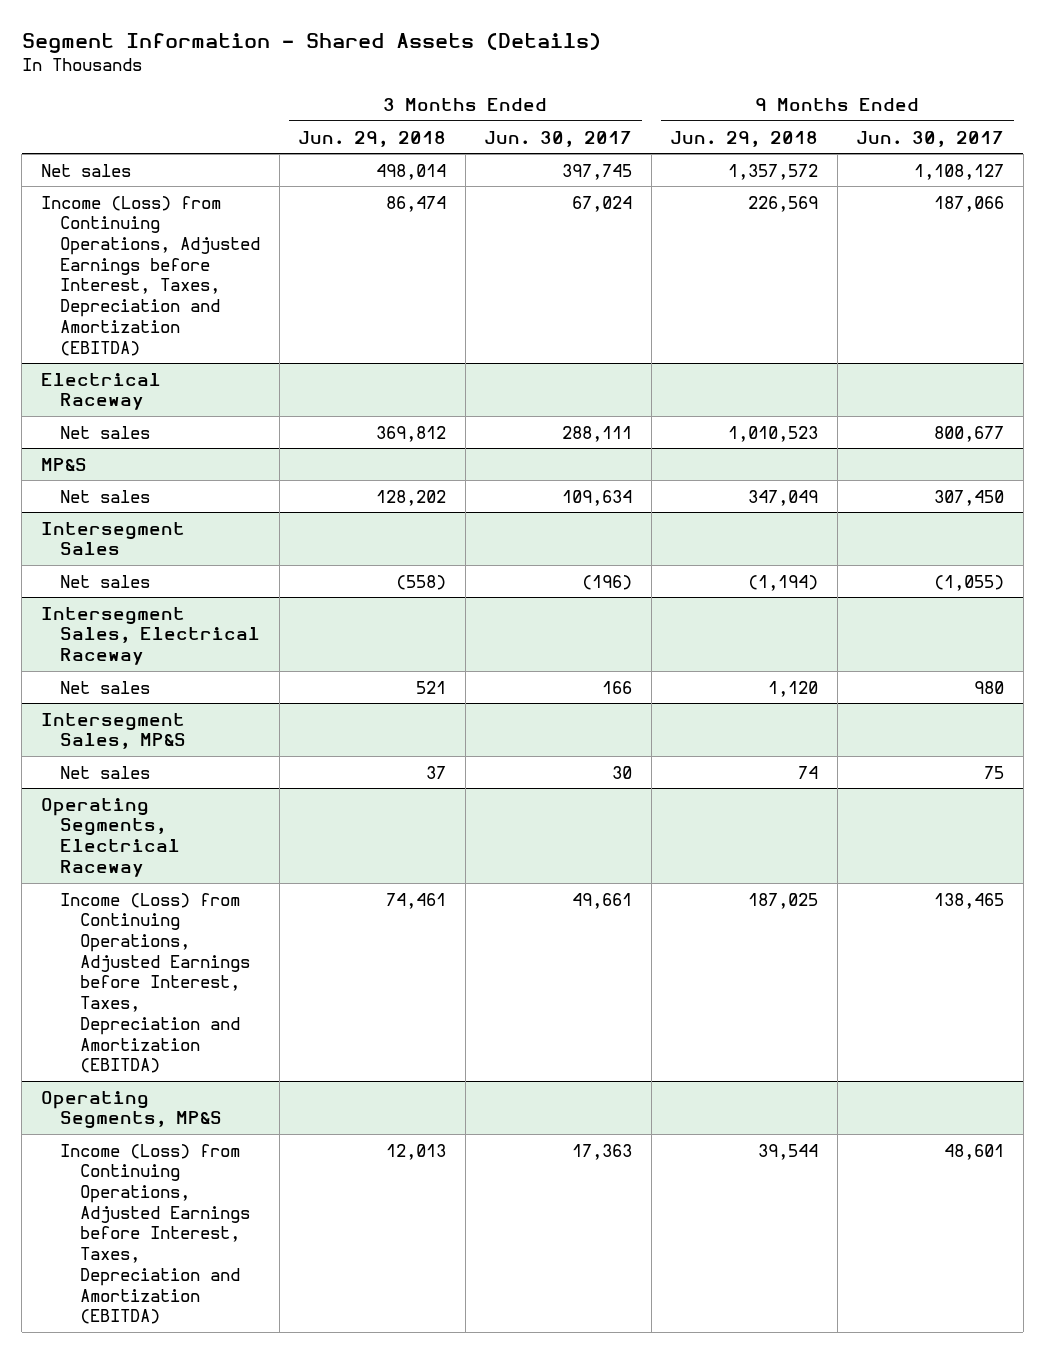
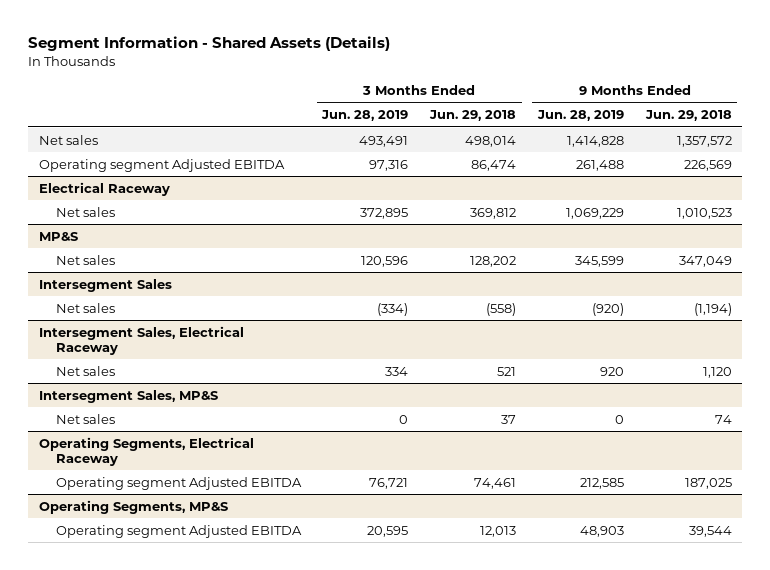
[484,130,633,147] Jun. 30, 2017 -> none
[856,130,1005,147] Jun. 30, 2017 -> none
none -> [321,110,409,122] Jun. 28, 2019
none -> [536,110,624,122] Jun. 28, 2019
[40,195,261,356] Income (Loss) from Continuing Operations, Adjusted Earnings before Interest, Taxes, Depreciation and Amortization (EBITDA) -> [38,158,285,172] Operating segment Adjusted EBITDA
[60,892,250,1074] Income (Loss) from Continuing Operations, Adjusted Earnings before Interest, Taxes, Depreciation and Amortization (EBITDA) -> [55,476,302,490] Operating segment Adjusted EBITDA
[60,1143,250,1325] Income (Loss) from Continuing Operations, Adjusted Earnings before Interest, Taxes, Depreciation and Amortization (EBITDA) -> [55,524,302,538] Operating segment Adjusted EBITDA

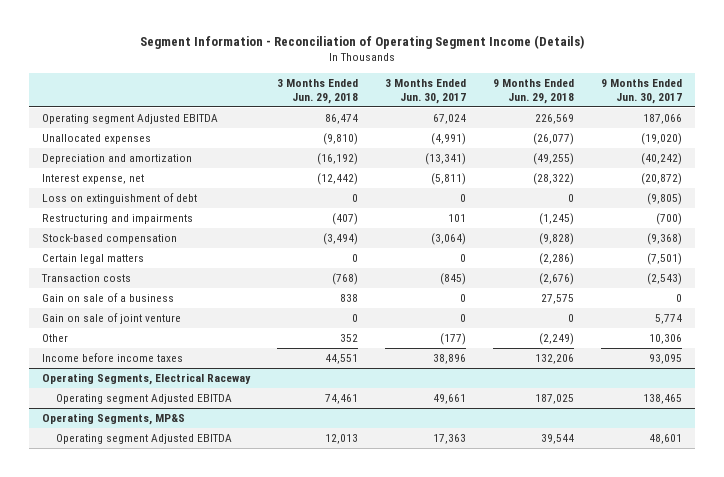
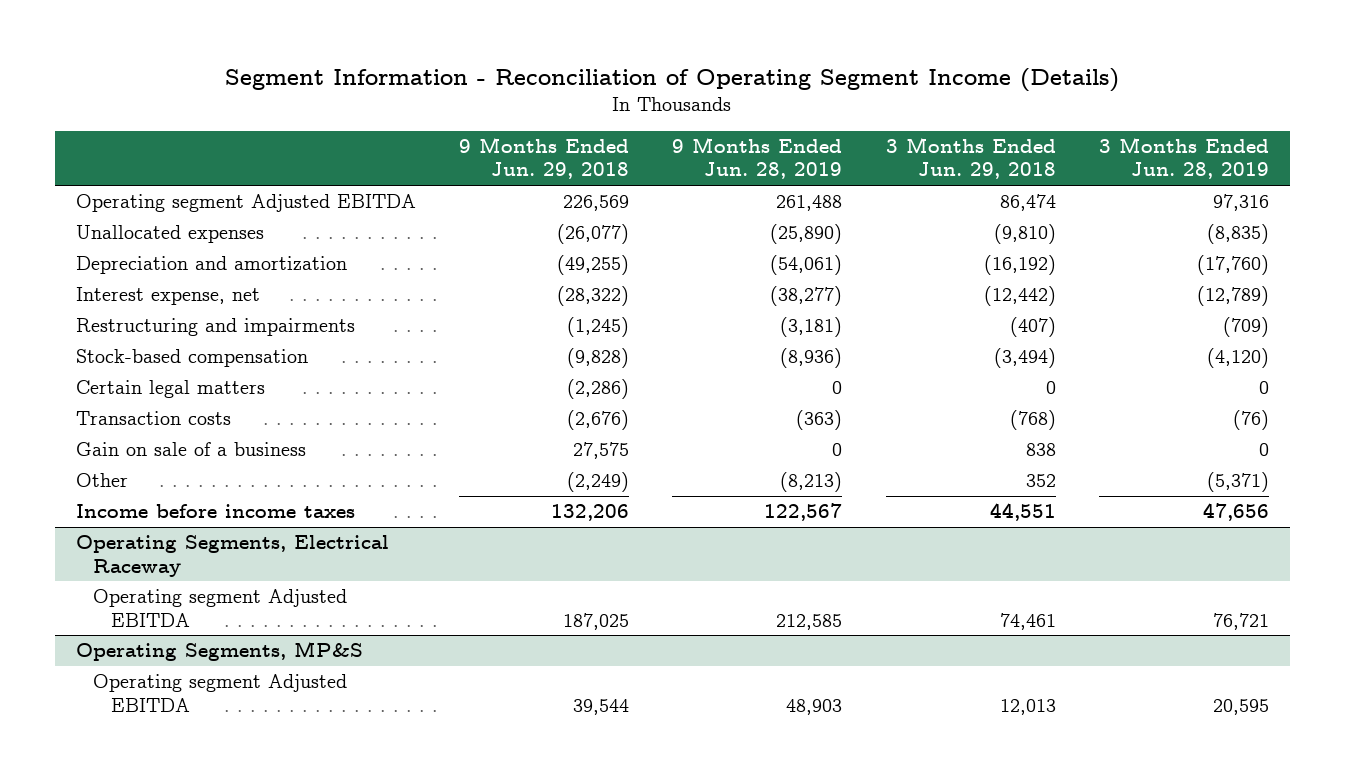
[384,78,466,104] 3 Months Ended Jun. 30, 2017 -> none
[600,78,682,104] 9 Months Ended Jun. 30, 2017 -> none
none -> [672,136,843,180] 9 Months Ended Jun. 28, 2019
none -> [1098,136,1269,180] 3 Months Ended Jun. 28, 2019
[41,193,197,205] Loss on extinguishment of debt -> none
[41,313,181,325] Gain on sale of joint venture -> none

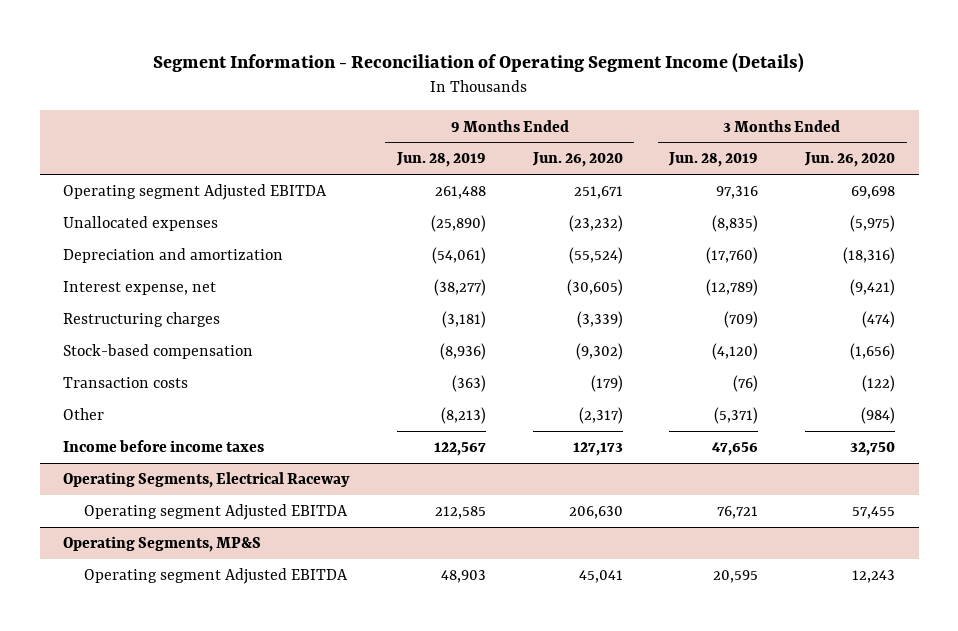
[459,136,630,180] 9 Months Ended Jun. 29, 2018 -> none
[885,136,1056,180] 3 Months Ended Jun. 29, 2018 -> none
none -> [531,152,623,168] Jun. 26, 2020
none -> [804,152,896,168] Jun. 26, 2020
[76,318,356,337] Restructuring and impairments -> [62,312,220,328] Restructuring charges
[76,380,266,399] Certain legal matters -> none
[76,442,307,457] Gain on sale of a business -> none

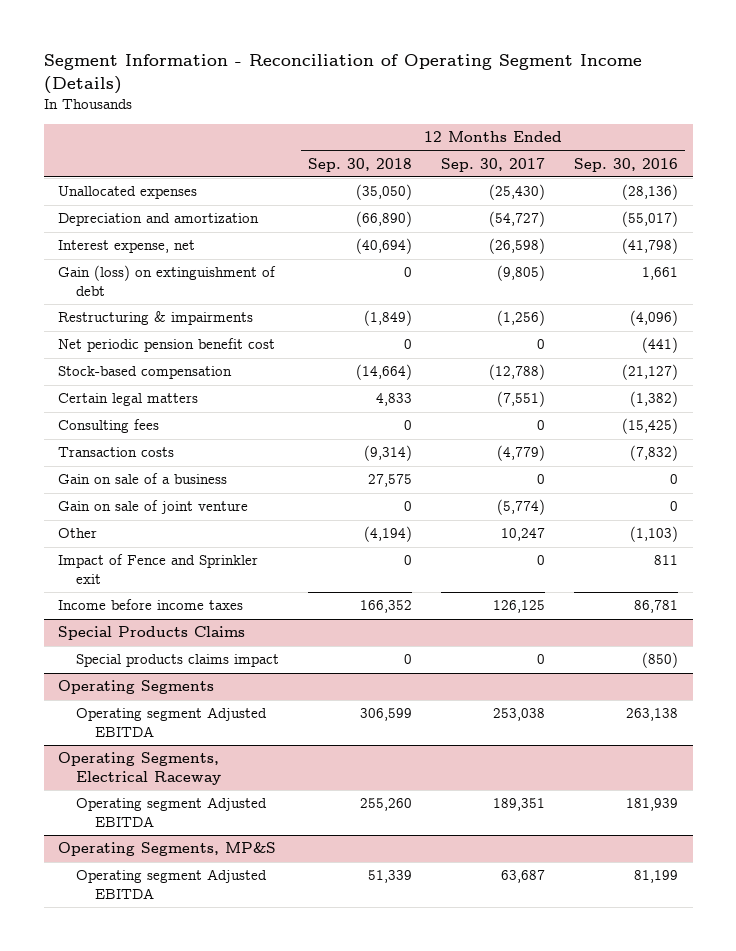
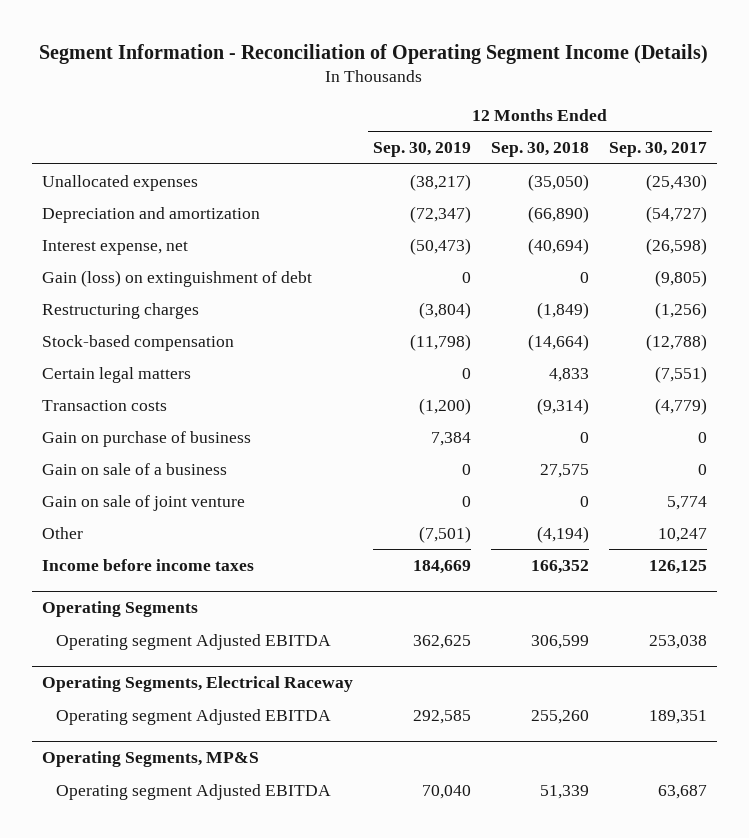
[574,157,679,172] Sep. 30, 2016 -> none
none -> [373,142,472,158] Sep. 30, 2019
[58,338,276,353] Net periodic pension benefit cost -> none
[58,311,254,326] Restructuring & impairments -> [42,302,200,319] Restructuring charges
[58,419,160,434] Consulting fees -> none
none -> [42,430,252,447] Gain on purchase of business
[497,499,546,516] (5,774) -> [666,495,707,510] 5,774
[58,554,259,584] Impact of Fence and Sprinkler exit -> none
[58,626,246,641] Special Products Claims -> none
[76,654,280,668] Special products claims impact -> none

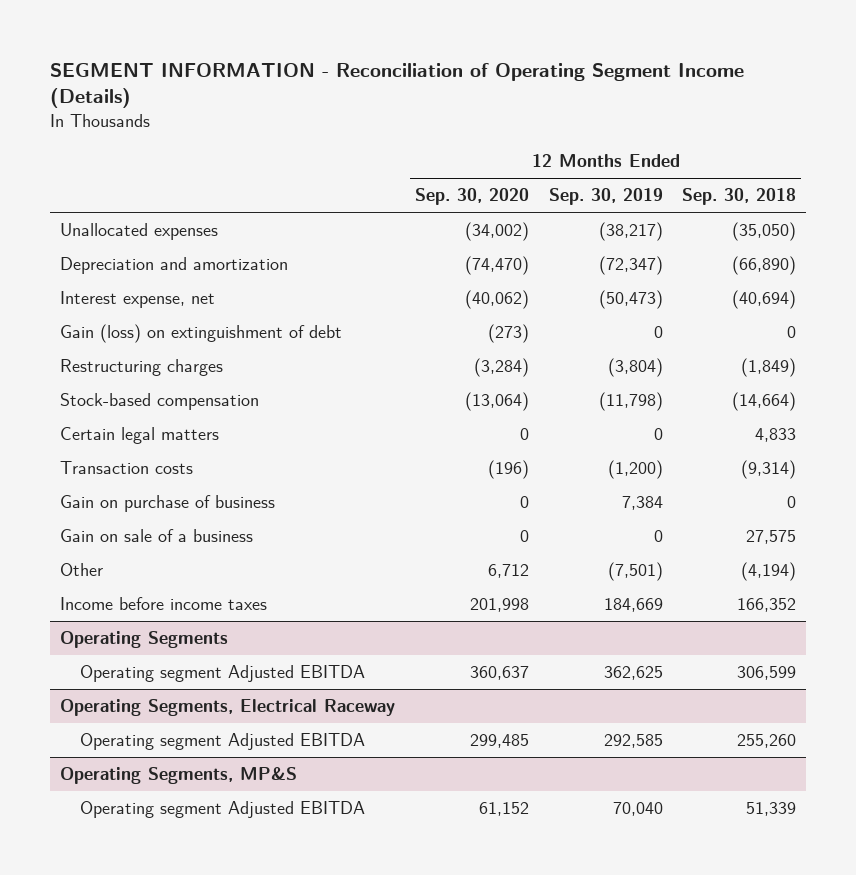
[39,44,709,65] Segment Information - Reconciliation of Operating Segment Income (Details) -> [49,62,744,109] SEGMENT INFORMATION - Reconciliation of Operating Segment Income (Details)
[608,142,707,158] Sep. 30, 2017 -> none
none -> [414,188,529,206] Sep. 30, 2020
[42,494,246,511] Gain on sale of joint venture -> none

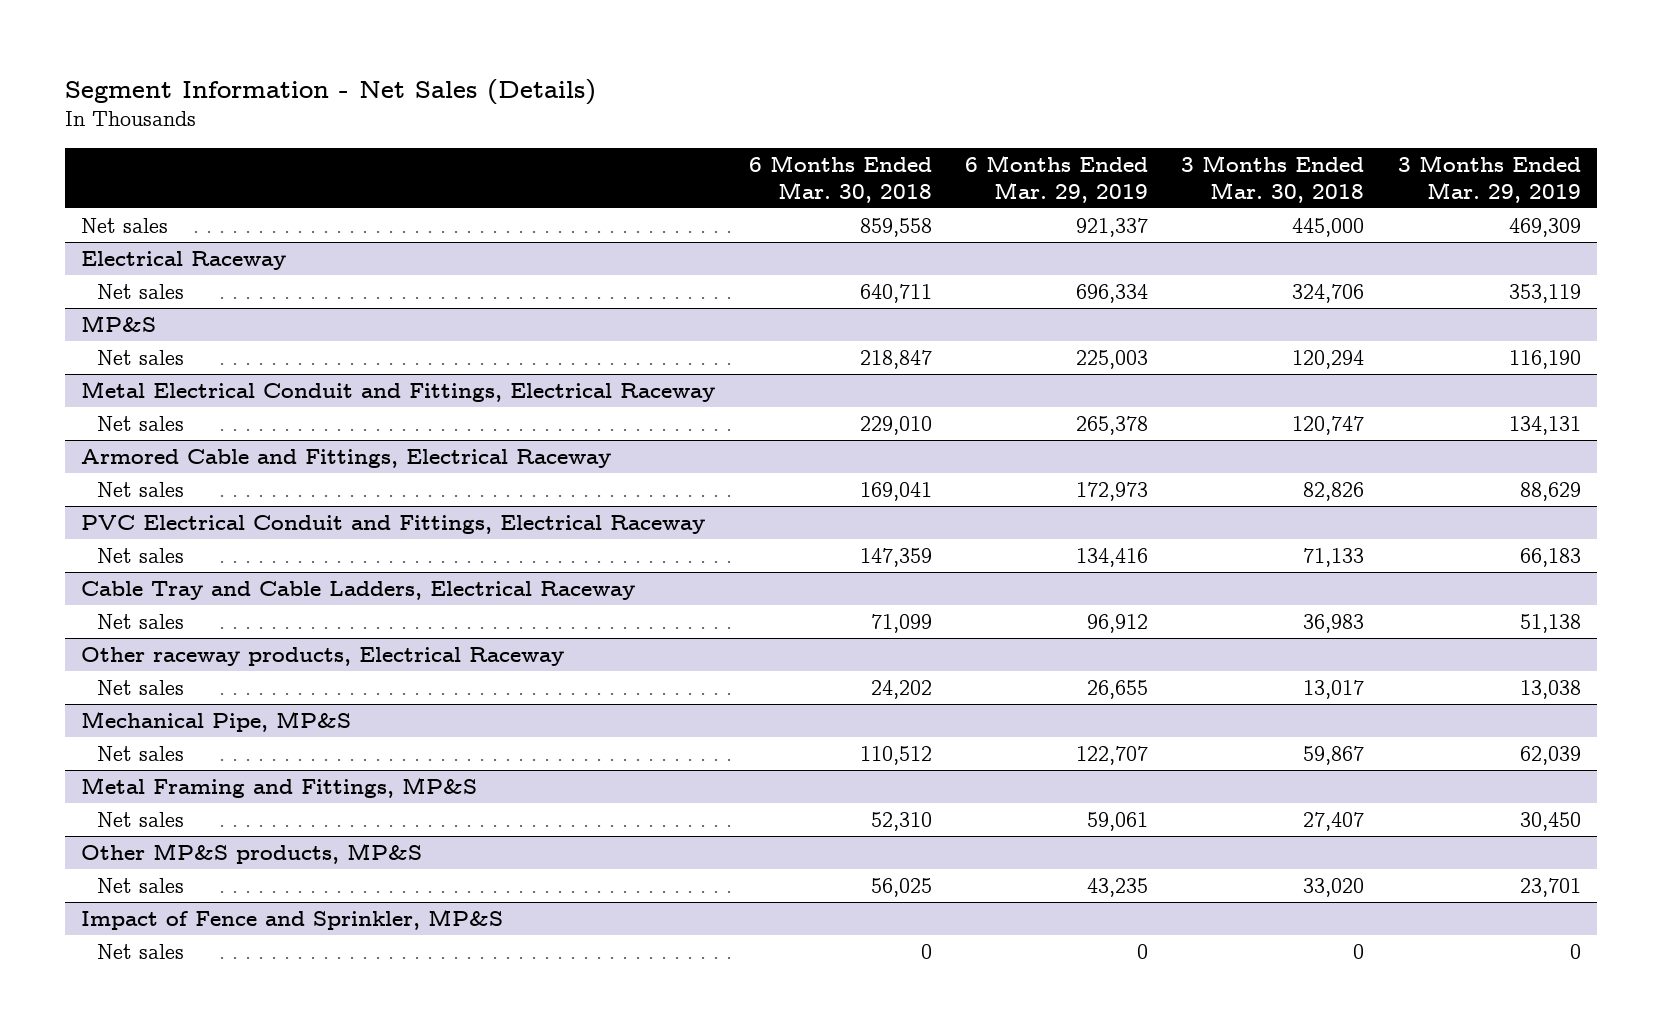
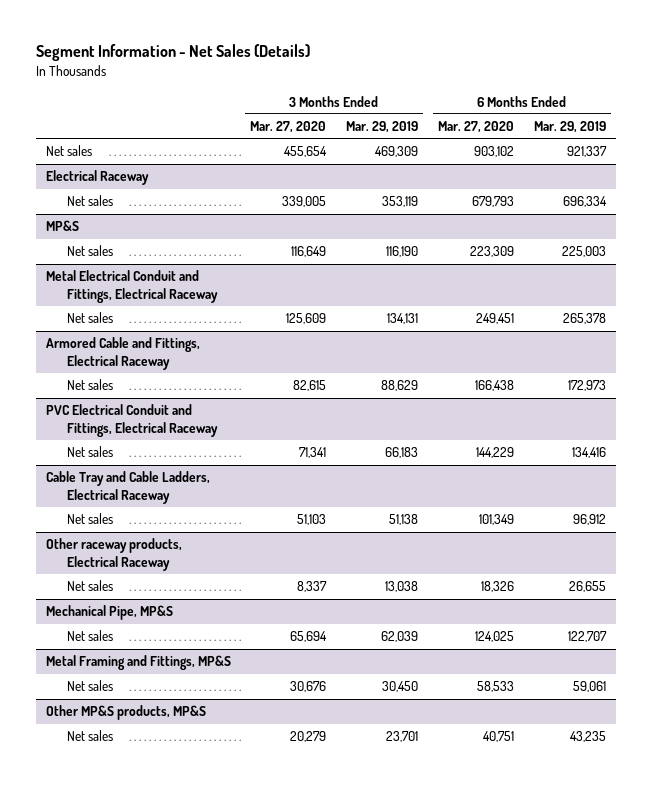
[748,154,932,203] 6 Months Ended Mar. 30, 2018 -> none
[1181,154,1365,203] 3 Months Ended Mar. 30, 2018 -> none
none -> [250,121,327,134] Mar. 27, 2020
none -> [438,121,515,134] Mar. 27, 2020
[81,908,504,930] Impact of Fence and Sprinkler, MP&S -> none
[96,943,184,959] Net sales -> none

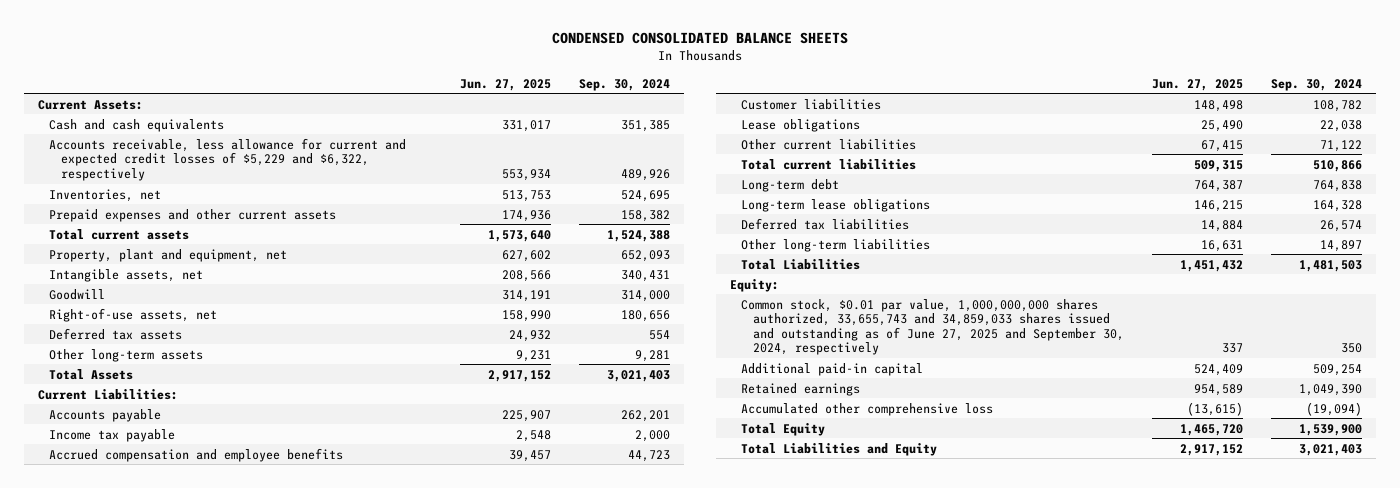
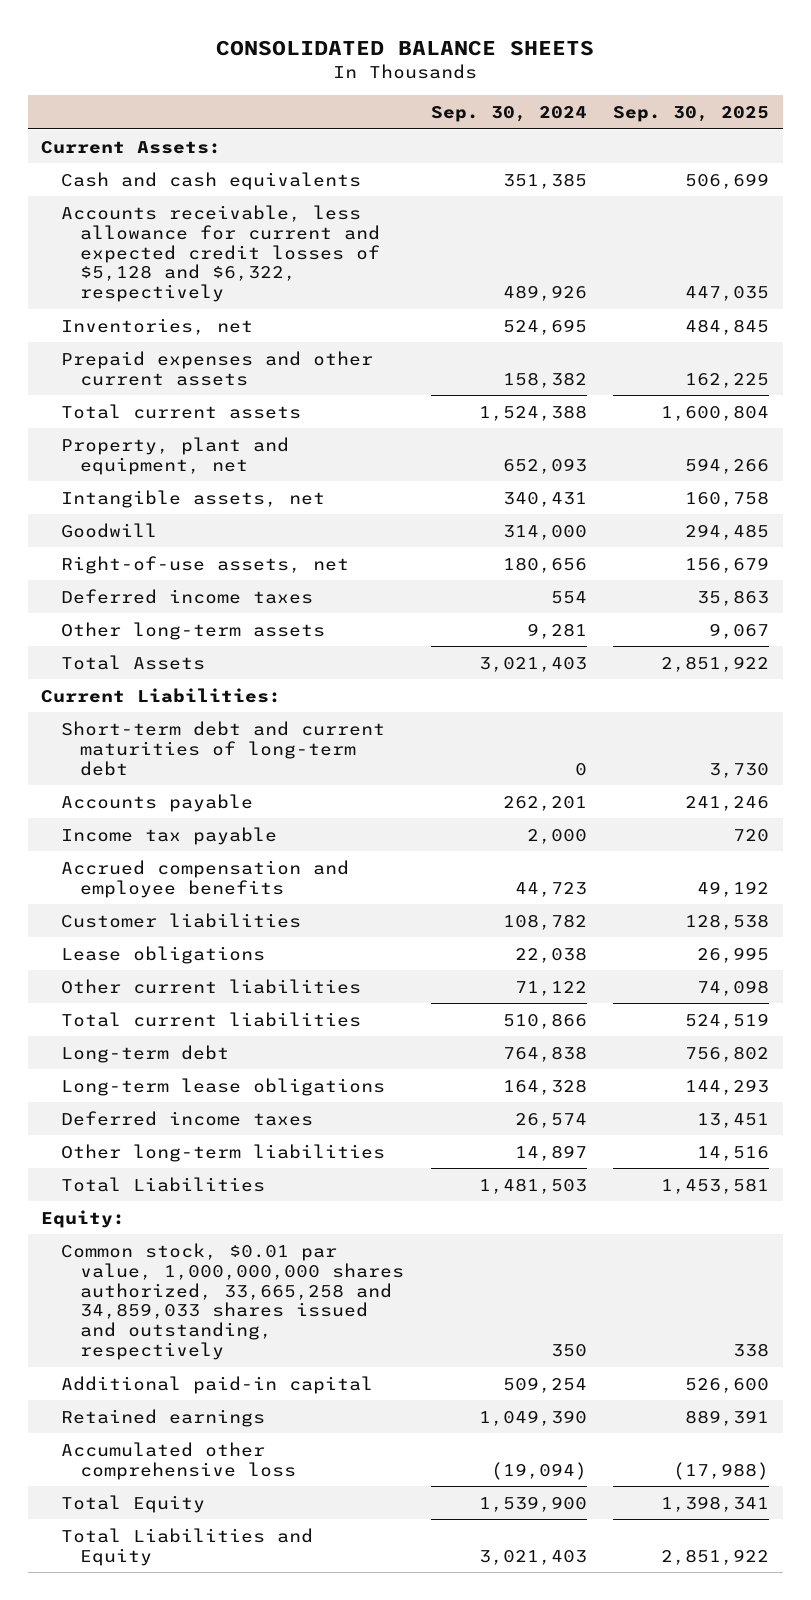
[552,32,849,45] CONDENSED CONSOLIDATED BALANCE SHEETS -> [216,39,595,56] CONSOLIDATED BALANCE SHEETS
[460,78,552,91] Jun. 27, 2025 -> none
none -> [613,106,770,123] Sep. 30, 2025
[49,137,407,181] Accounts receivable, less allowance for current and expected credit losses of $5,229 and $6,322, respectively -> [60,204,381,303] Accounts receivable, less allowance for current and expected credit losses of $5,128 and $6,322, respectively
[49,327,183,340] Deferred tax assets -> [60,588,313,604] Deferred income taxes
none -> [60,720,385,776] Short-term debt and current maturities of long-term debt
[741,217,910,230] Deferred tax liabilities -> [60,1110,313,1126] Deferred income taxes
[741,298,1124,356] Common stock, $0.01 par value, 1,000,000,000 shares authorized, 33,655,743 and 34,859,033 shares issued and outstanding as of June 27, 2025 and September 30, 2024, respectively -> [60,1242,405,1361] Common stock, $0.01 par value, 1,000,000,000 shares authorized, 33,665,258 and 34,859,033 shares issued and outstanding, respectively

